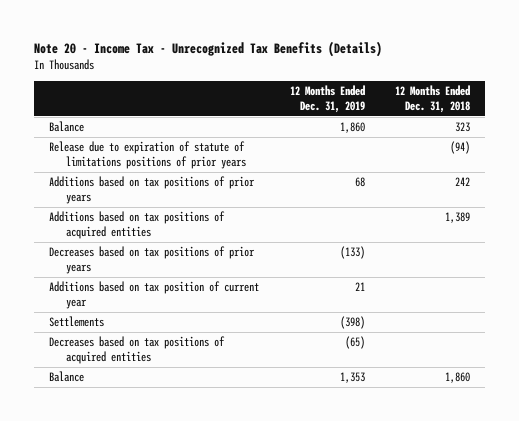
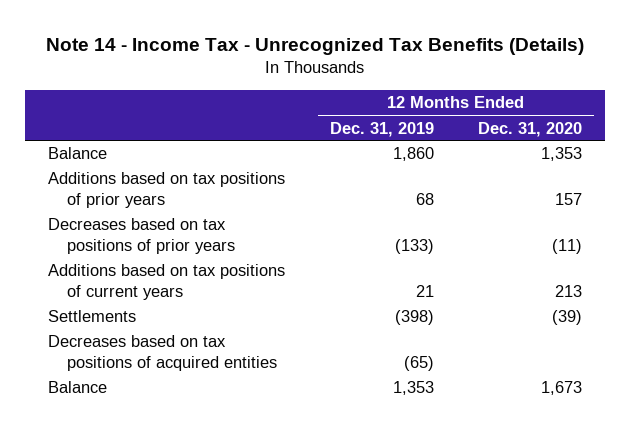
[34,40,383,57] Note 20 - Income Tax - Unrecognized Tax Benefits (Details) -> [46,37,585,55] Note 14 - Income Tax - Unrecognized Tax Benefits (Details)
[395,84,471,113] 12 Months Ended Dec. 31, 2018 -> none
none -> [478,121,583,137] Dec. 31, 2020
[49,141,247,170] Release due to expiration of statute of limitations positions of prior years -> none
[49,211,226,240] Additions based on tax positions of acquired entities -> none
[49,281,260,310] Additions based on tax position of current year -> [47,264,285,301] Additions based on tax positions of current years

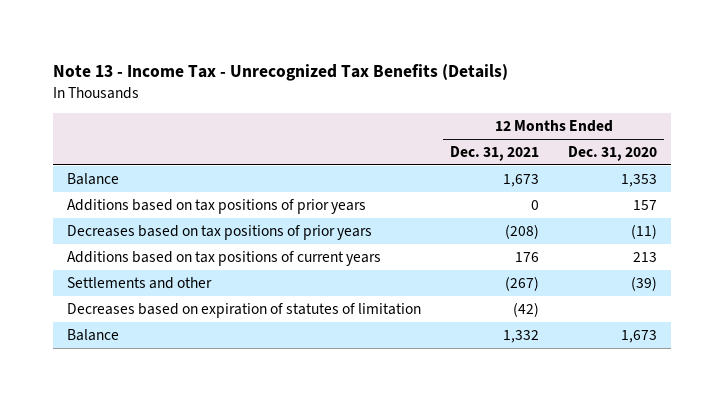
[46,37,585,55] Note 14 - Income Tax - Unrecognized Tax Benefits (Details) -> [53,64,509,82] Note 13 - Income Tax - Unrecognized Tax Benefits (Details)
[329,121,434,137] Dec. 31, 2019 -> none
none -> [450,146,540,162] Dec. 31, 2021
[47,335,278,372] Decreases based on tax positions of acquired entities -> none
[47,310,136,323] Settlements -> [67,277,213,290] Settlements and other
none -> [67,303,422,319] Decreases based on expiration of statutes of limitation

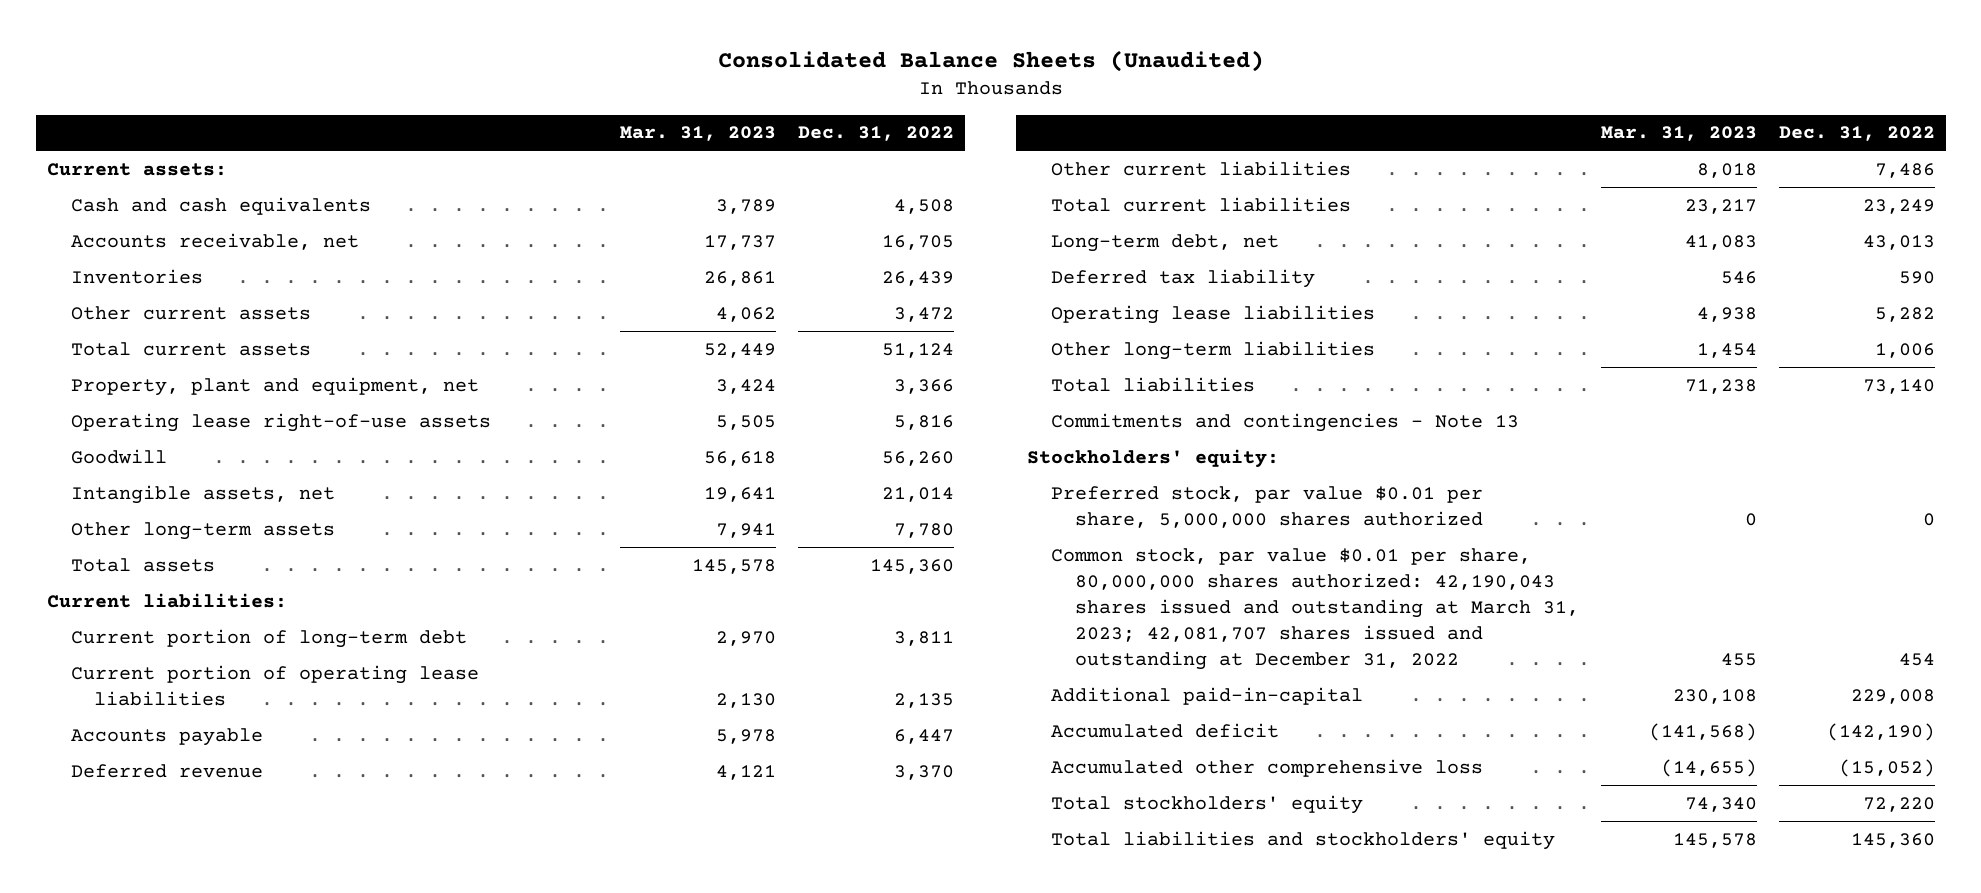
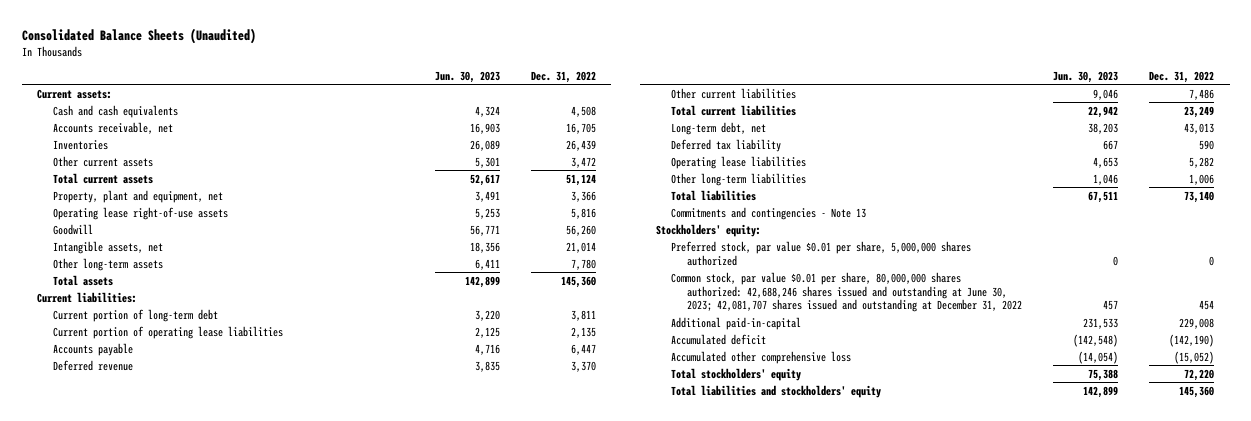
[620,126,777,142] Mar. 31, 2023 -> none
none -> [434,70,500,83] Jun. 30, 2023
[1050,547,1579,671] Common stock, par value $0.01 per share, 80,000,000 shares authorized: 42,190,043 shares issued and outstanding at March 31, 2023; 42,081,707 shares issued and outstanding at December 31, 2022 -> [671,271,1023,313] Common stock, par value $0.01 per share, 80,000,000 shares authorized: 42,688,246 shares issued and outstanding at June 30, 2023; 42,081,707 shares issued and outstanding at December 31, 2022

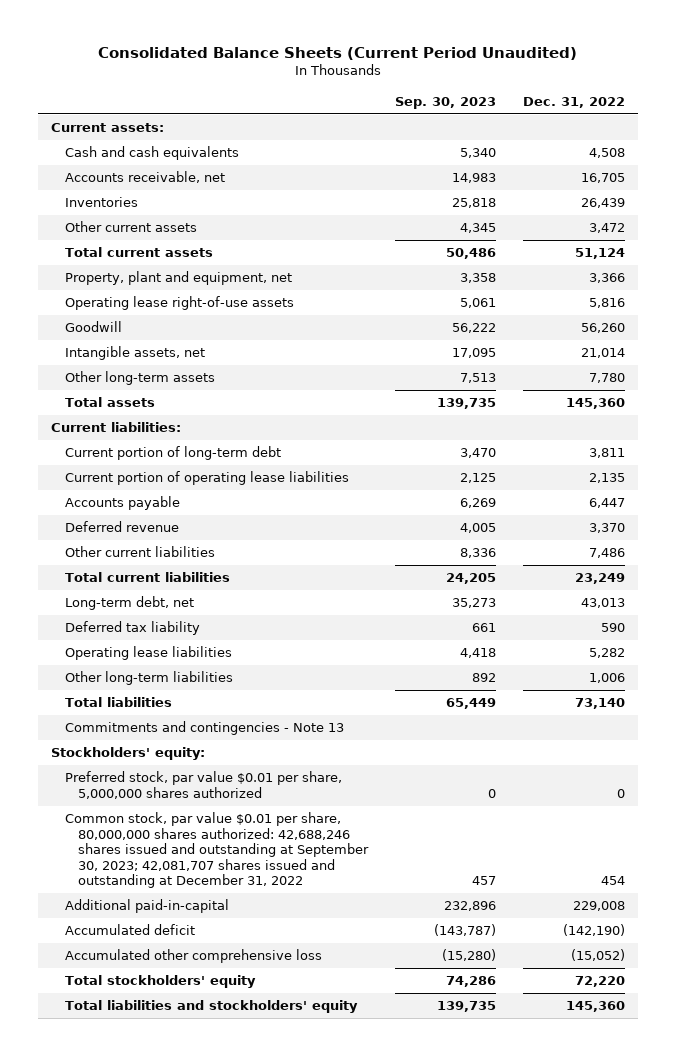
[21,27,256,44] Consolidated Balance Sheets (Unaudited) -> [98,46,578,60] Consolidated Balance Sheets (Current Period Unaudited)
[434,70,500,83] Jun. 30, 2023 -> none
none -> [395,96,497,109] Sep. 30, 2023
[671,271,1023,313] Common stock, par value $0.01 per share, 80,000,000 shares authorized: 42,688,246 shares issued and outstanding at June 30, 2023; 42,081,707 shares issued and outstanding at December 31, 2022 -> [64,812,370,889] Common stock, par value $0.01 per share, 80,000,000 shares authorized: 42,688,246 shares issued and outstanding at September 30, 2023; 42,081,707 shares issued and outstanding at December 31, 2022

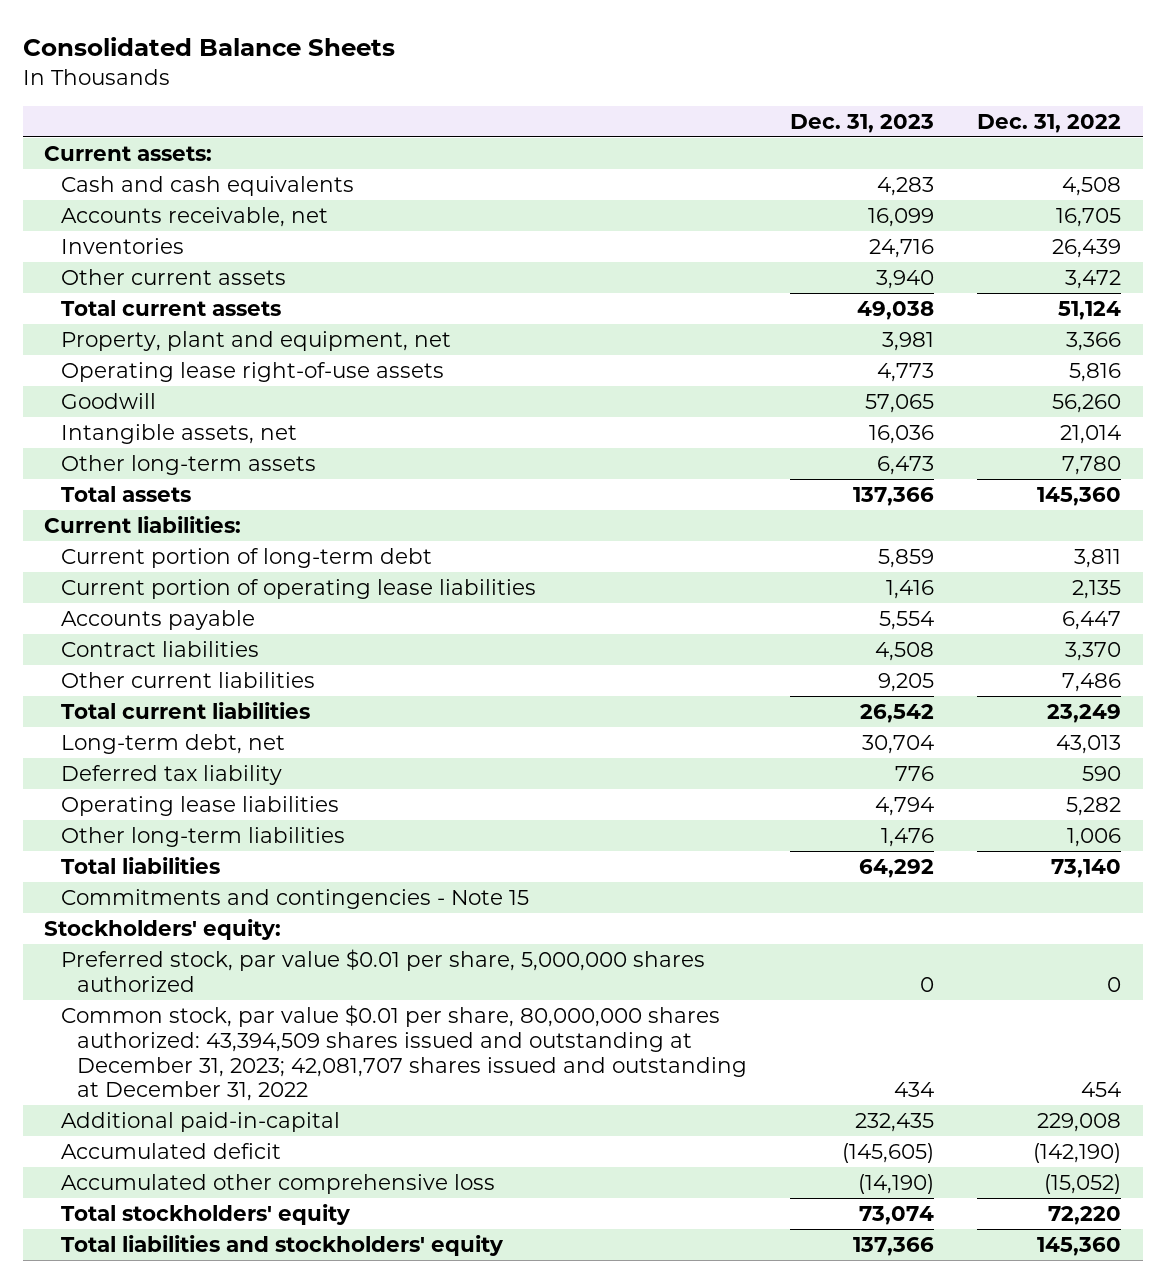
[98,46,578,60] Consolidated Balance Sheets (Current Period Unaudited) -> [22,36,395,56] Consolidated Balance Sheets
[395,96,497,109] Sep. 30, 2023 -> none
none -> [790,113,935,133] Dec. 31, 2023
[64,521,179,533] Deferred revenue -> [60,640,259,657] Contract liabilities
[64,721,344,736] Commitments and contingencies - Note 13 -> [60,888,529,909] Commitments and contingencies - Note 15
[64,812,370,889] Common stock, par value $0.01 per share, 80,000,000 shares authorized: 42,688,246 shares issued and outstanding at September 30, 2023; 42,081,707 shares issued and outstanding at December 31, 2022 -> [60,1004,748,1102] Common stock, par value $0.01 per share, 80,000,000 shares authorized: 43,394,509 shares issued and outstanding at December 31, 2023; 42,081,707 shares issued and outstanding at December 31, 2022

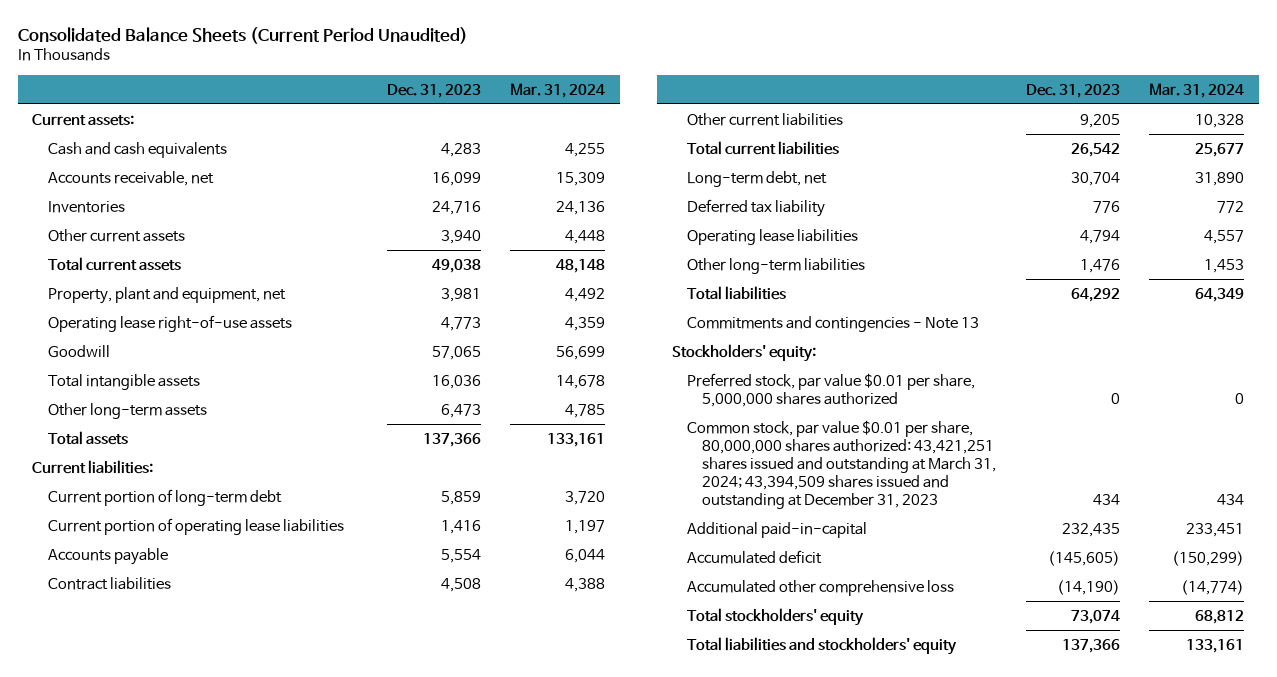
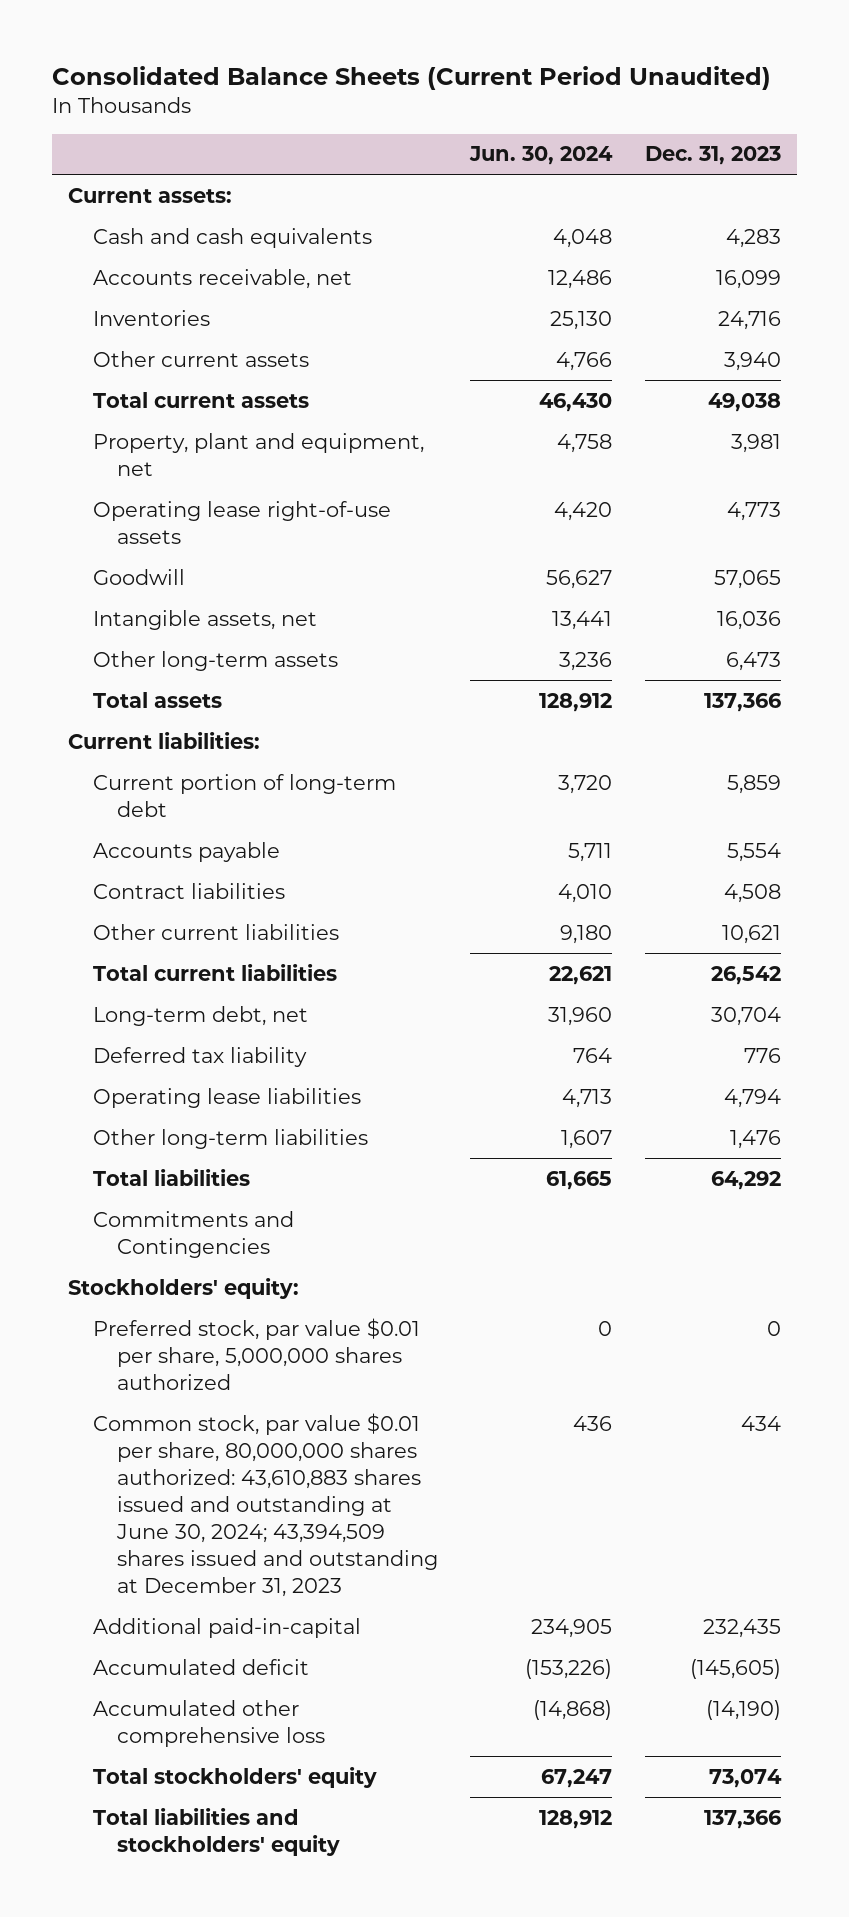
[510,82,606,98] Mar. 31, 2024 -> none
none -> [469,146,614,166] Jun. 30, 2024
[47,373,200,390] Total intangible assets -> [92,609,317,630] Intangible assets, net
[47,517,344,535] Current portion of operating lease liabilities -> none
[1079,113,1120,128] 9,205 -> [721,924,781,944] 10,621
[686,315,979,332] Commitments and contingencies - Note 13 -> [92,1210,294,1258] Commitments and Contingencies
[686,419,997,510] Common stock, par value $0.01 per share, 80,000,000 shares authorized: 43,421,251 shares issued and outstanding at March 31, 2024; 43,394,509 shares issued and outstanding at December 31, 2023 -> [92,1412,439,1598] Common stock, par value $0.01 per share, 80,000,000 shares authorized: 43,610,883 shares issued and outstanding at June 30, 2024; 43,394,509 shares issued and outstanding at December 31, 2023

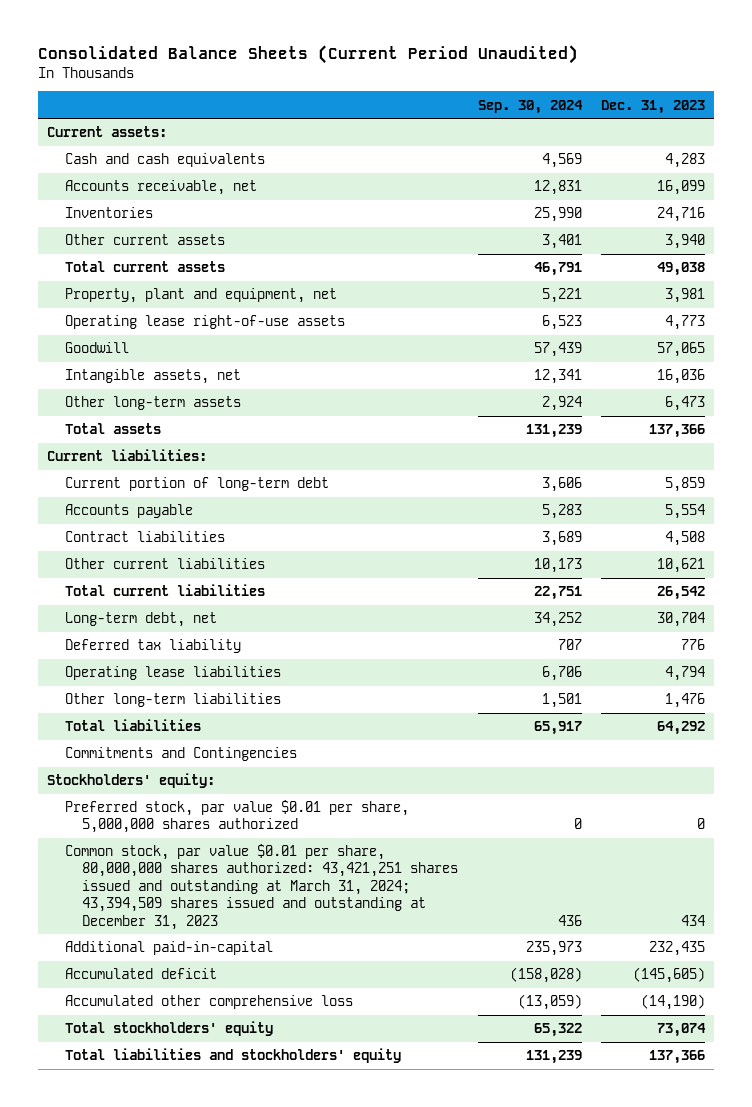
[469,146,614,166] Jun. 30, 2024 -> none
none -> [477,99,583,114] Sep. 30, 2024
[92,1412,439,1598] Common stock, par value $0.01 per share, 80,000,000 shares authorized: 43,610,883 shares issued and outstanding at June 30, 2024; 43,394,509 shares issued and outstanding at December 31, 2023 -> [64,844,459,930] Common stock, par value $0.01 per share, 80,000,000 shares authorized: 43,421,251 shares issued and outstanding at March 31, 2024; 43,394,509 shares issued and outstanding at December 31, 2023

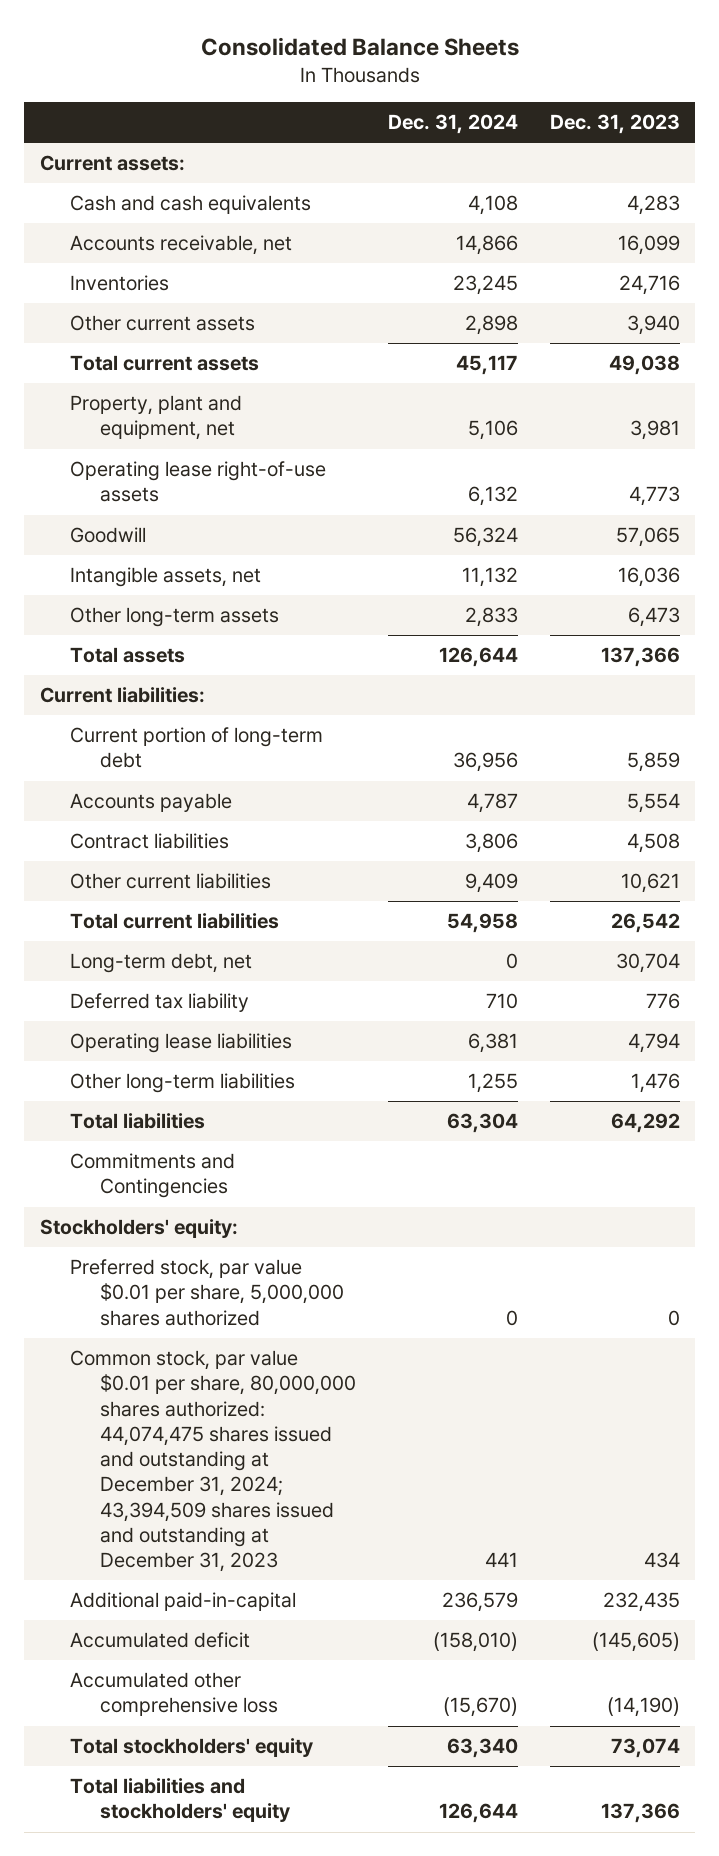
[37,44,578,64] Consolidated Balance Sheets (Current Period Unaudited) -> [200,36,519,56] Consolidated Balance Sheets
[477,99,583,114] Sep. 30, 2024 -> none
none -> [388,113,519,134] Dec. 31, 2024
[64,844,459,930] Common stock, par value $0.01 per share, 80,000,000 shares authorized: 43,421,251 shares issued and outstanding at March 31, 2024; 43,394,509 shares issued and outstanding at December 31, 2023 -> [70,1350,357,1572] Common stock, par value $0.01 per share, 80,000,000 shares authorized: 44,074,475 shares issued and outstanding at December 31, 2024; 43,394,509 shares issued and outstanding at December 31, 2023

